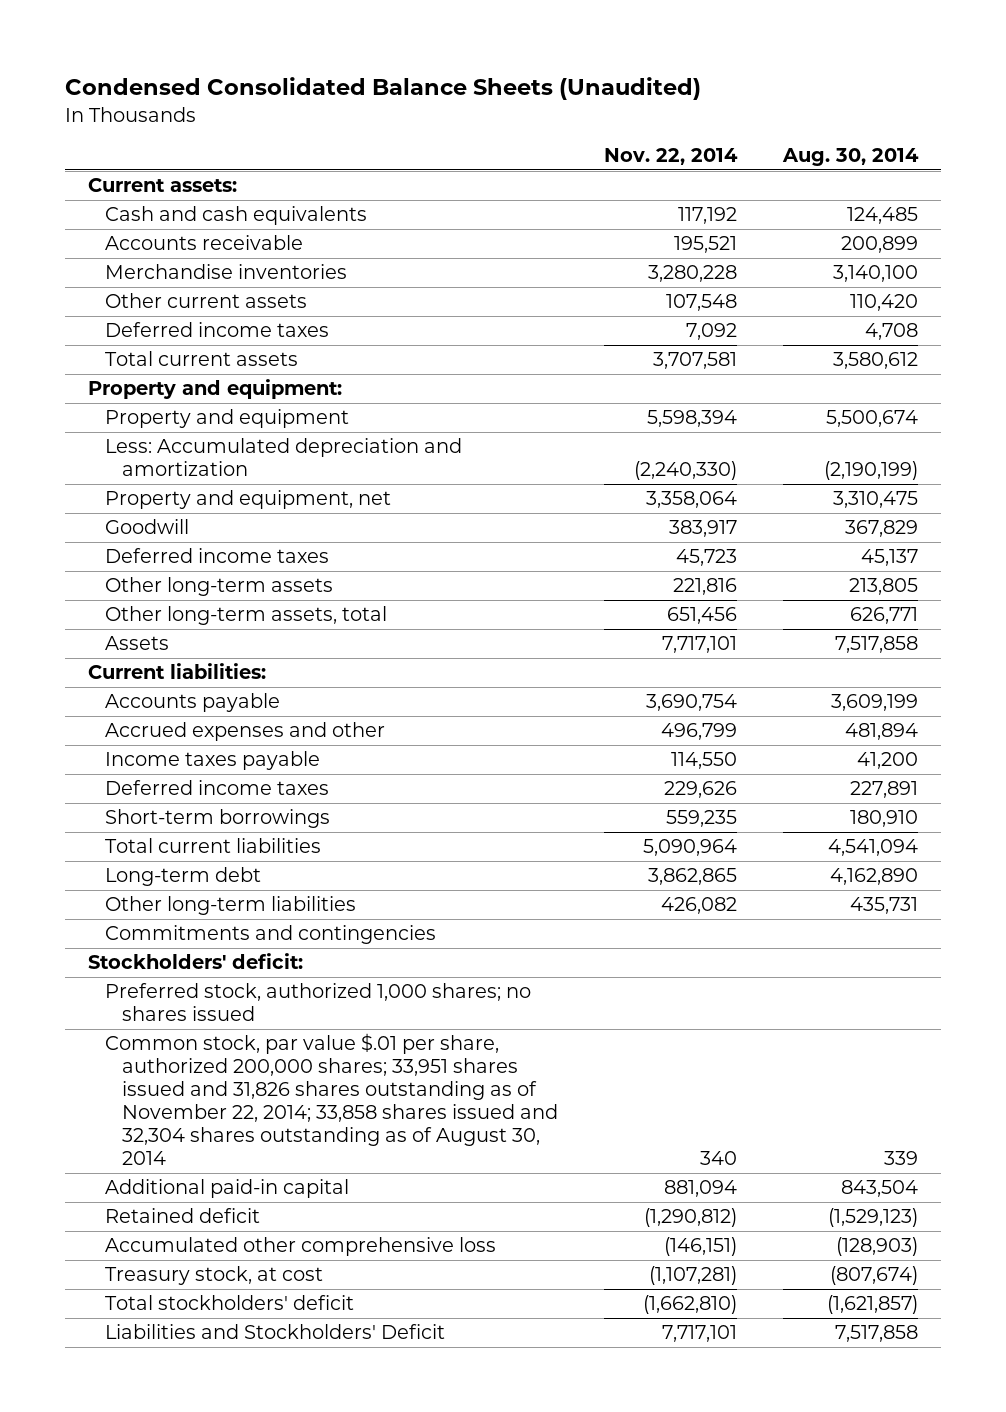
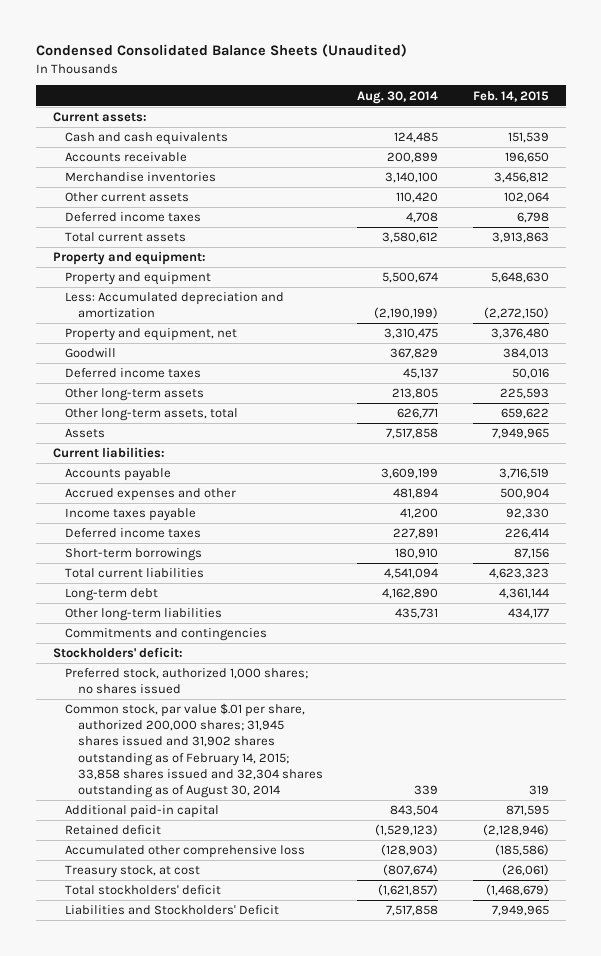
[603,148,738,166] Nov. 22, 2014 -> none
none -> [472,90,549,102] Feb. 14, 2015
[104,1033,558,1165] Common stock, par value $.01 per share, authorized 200,000 shares; 33,951 shares issued and 31,826 shares outstanding as of November 22, 2014; 33,858 shares issued and 32,304 shares outstanding as of August 30, 2014 -> [65,703,323,799] Common stock, par value $.01 per share, authorized 200,000 shares; 31,945 shares issued and 31,902 shares outstanding as of February 14, 2015; 33,858 shares issued and 32,304 shares outstanding as of August 30, 2014

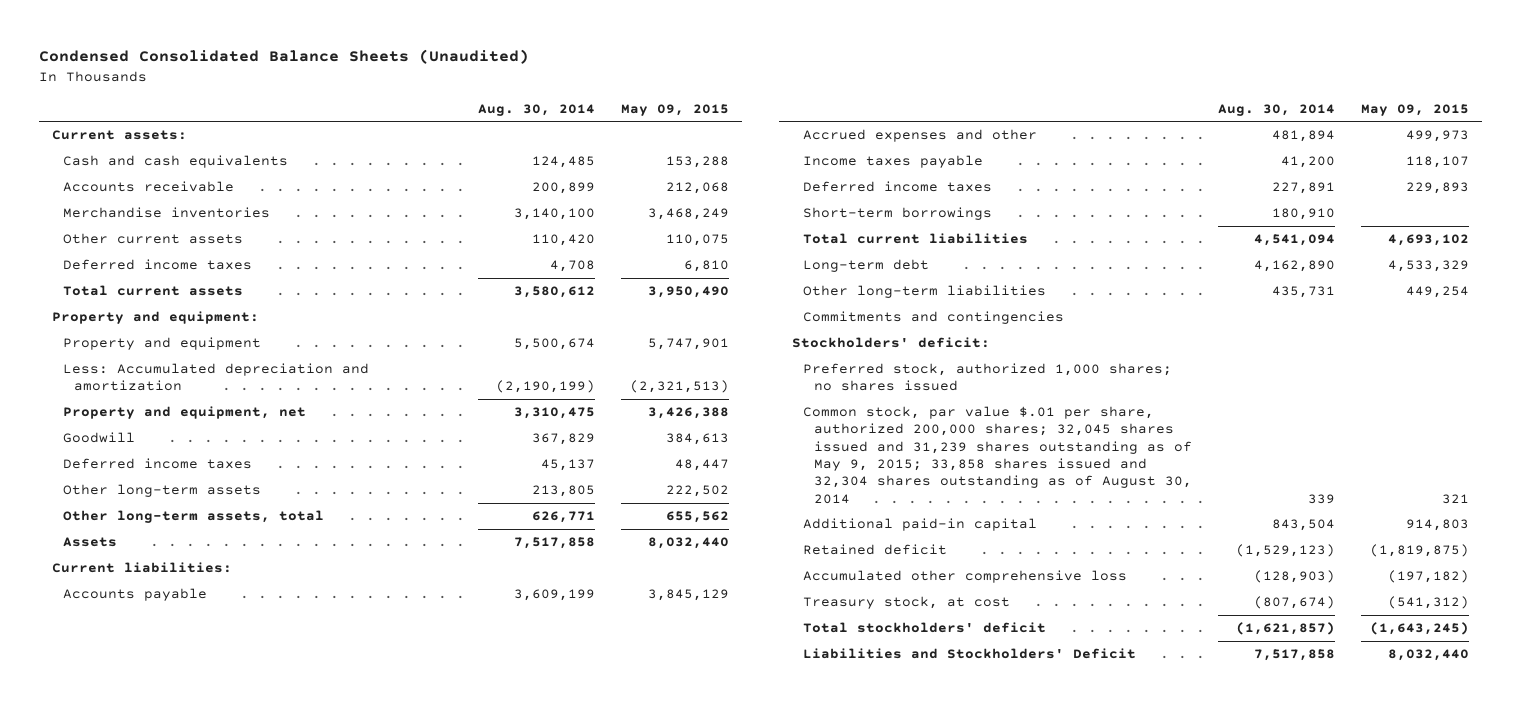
[472,90,549,102] Feb. 14, 2015 -> none
none -> [621,103,730,116] May 09, 2015
[65,703,323,799] Common stock, par value $.01 per share, authorized 200,000 shares; 31,945 shares issued and 31,902 shares outstanding as of February 14, 2015; 33,858 shares issued and 32,304 shares outstanding as of August 30, 2014 -> [802,406,1192,504] Common stock, par value $.01 per share, authorized 200,000 shares; 32,045 shares issued and 31,239 shares outstanding as of May 9, 2015; 33,858 shares issued and 32,304 shares outstanding as of August 30, 2014

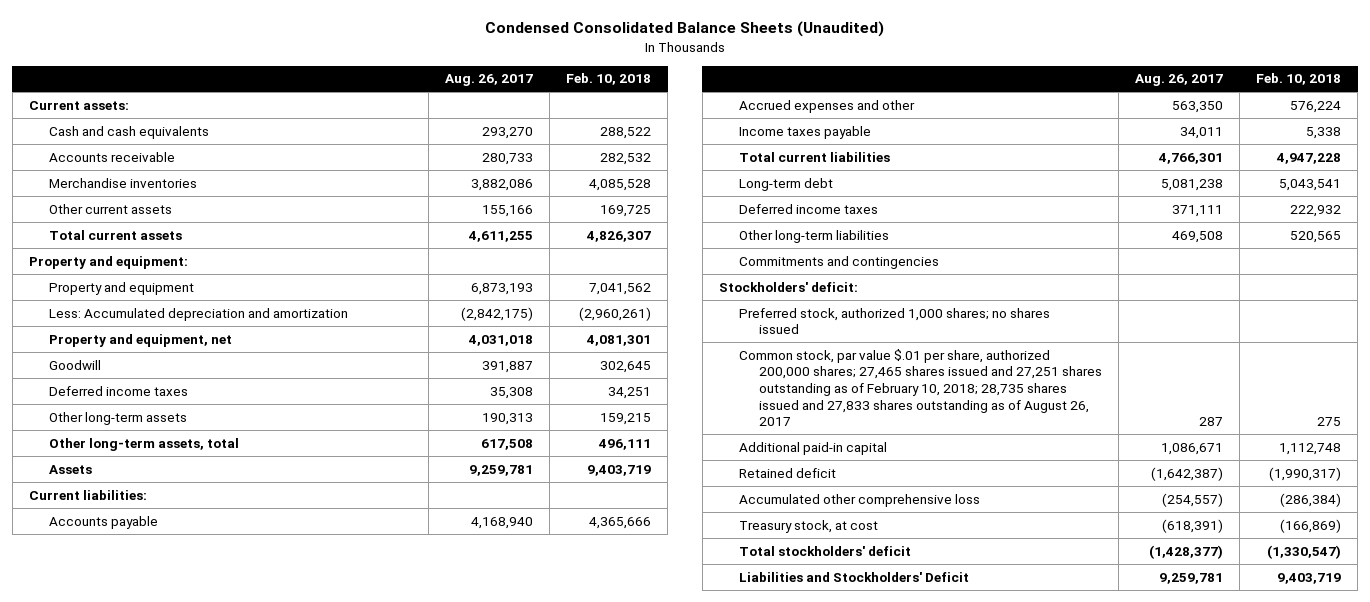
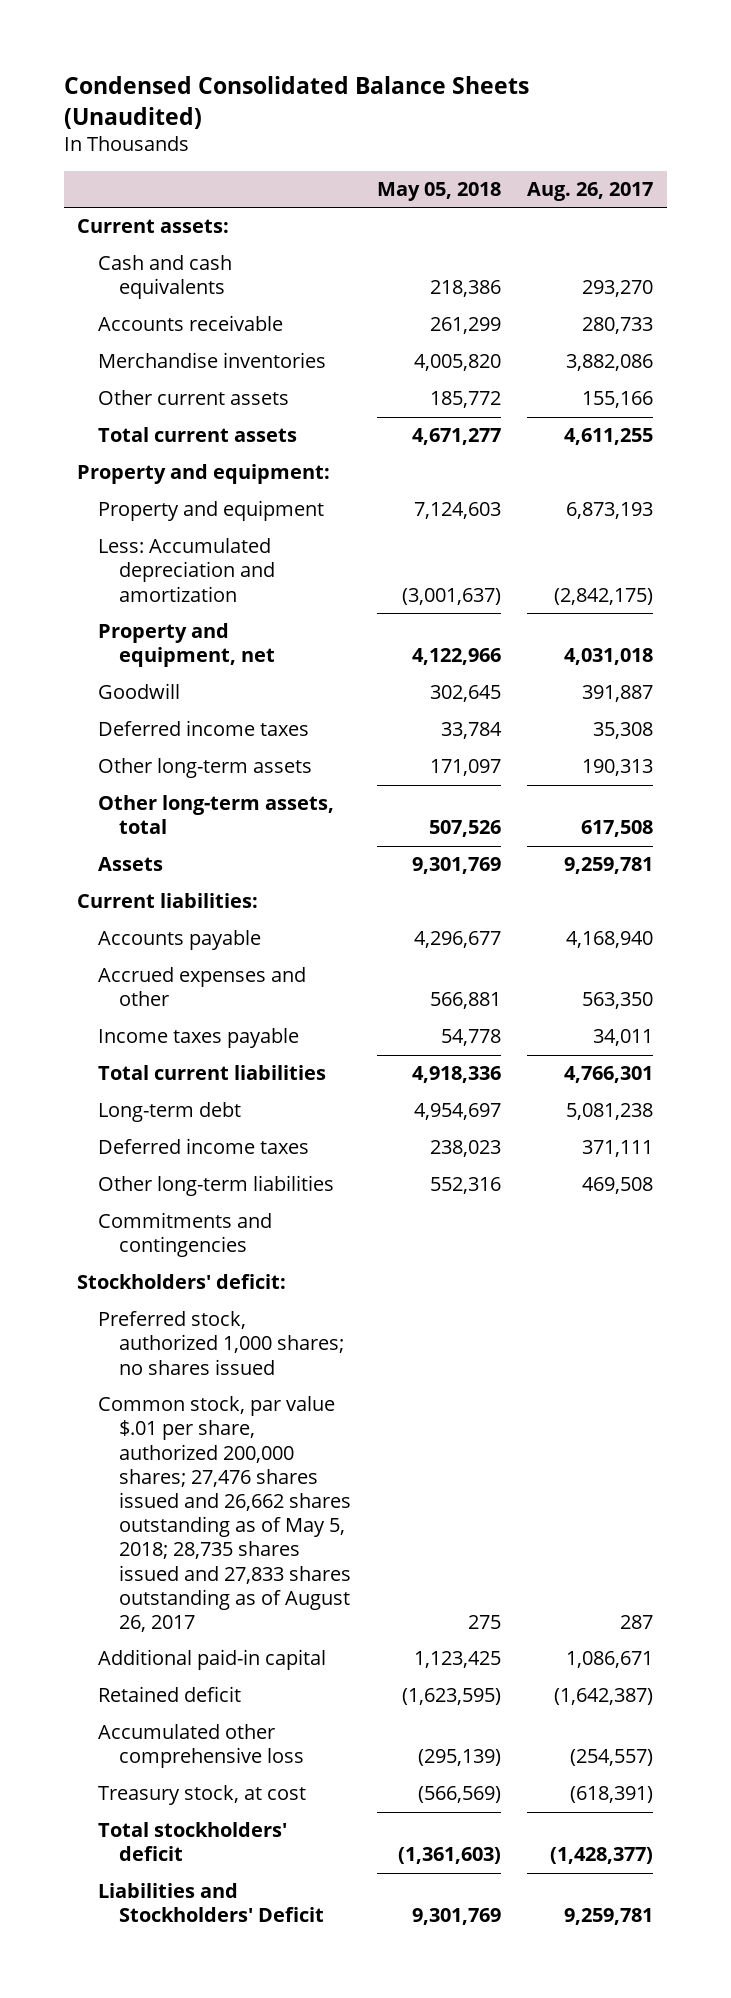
[566,73,652,86] Feb. 10, 2018 -> none
none -> [377,181,502,201] May 05, 2018
[738,348,1102,427] Common stock, par value $.01 per share, authorized 200,000 shares; 27,465 shares issued and 27,251 shares outstanding as of February 10, 2018; 28,735 shares issued and 27,833 shares outstanding as of August 26, 2017 -> [97,1396,351,1632] Common stock, par value $.01 per share, authorized 200,000 shares; 27,476 shares issued and 26,662 shares outstanding as of May 5, 2018; 28,735 shares issued and 27,833 shares outstanding as of August 26, 2017

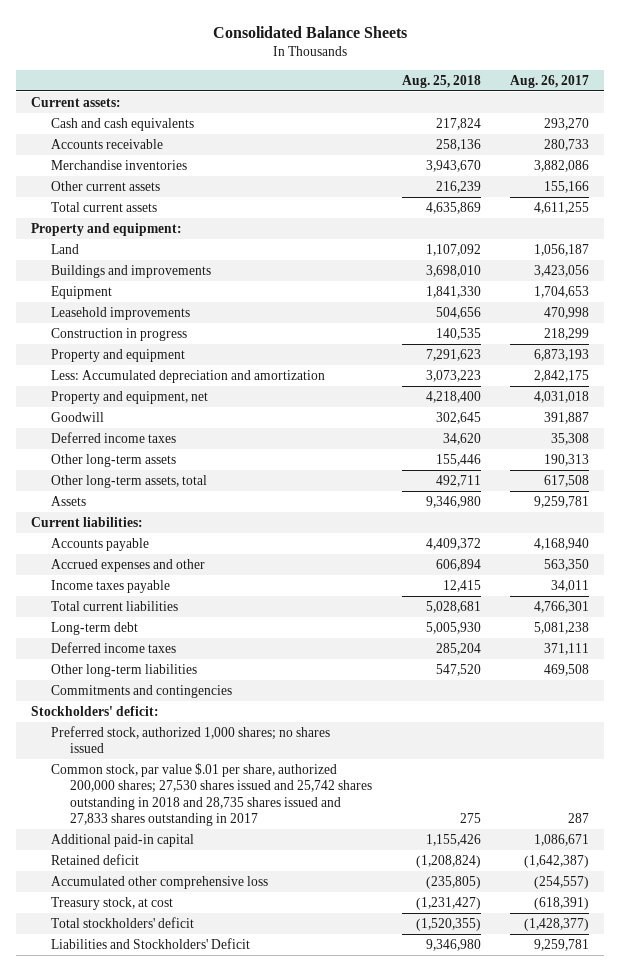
[63,76,529,129] Condensed Consolidated Balance Sheets (Unaudited) -> [213,25,408,38] Consolidated Balance Sheets
[377,181,502,201] May 05, 2018 -> none
none -> [401,74,481,88] Aug. 25, 2018
none -> [50,243,79,254] Land
none -> [50,264,211,278] Buildings and improvements
none -> [50,285,112,299] Equipment
none -> [50,306,190,320] Leasehold improvements
none -> [50,327,187,341] Construction in progress
[554,587,654,605] (2,842,175) -> [534,369,590,382] 2,842,175
[97,1396,351,1632] Common stock, par value $.01 per share, authorized 200,000 shares; 27,476 shares issued and 26,662 shares outstanding as of May 5, 2018; 28,735 shares issued and 27,833 shares outstanding as of August 26, 2017 -> [50,762,373,827] Common stock, par value $.01 per share, authorized 200,000 shares; 27,530 shares issued and 25,742 shares outstanding in 2018 and 28,735 shares issued and 27,833 shares outstanding in 2017

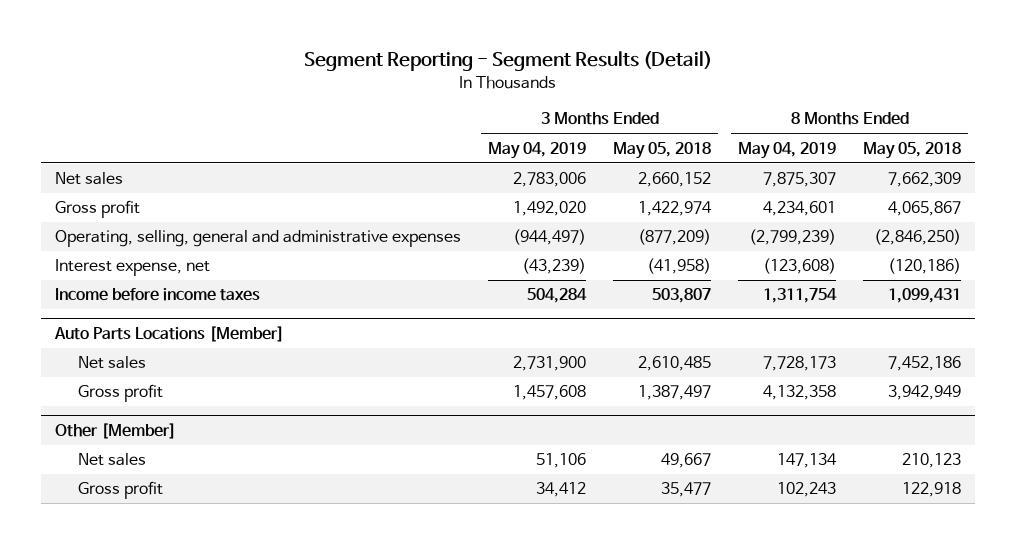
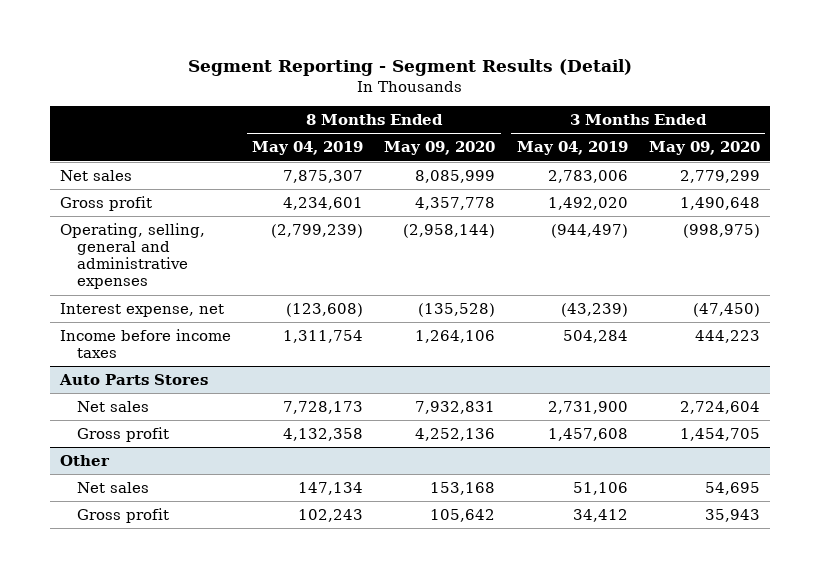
[613,141,712,159] May 05, 2018 -> none
[863,141,962,159] May 05, 2018 -> none
none -> [384,141,496,156] May 09, 2020
none -> [648,141,760,156] May 09, 2020
[53,326,284,343] Auto Parts Locations [Member] -> none
none -> [59,373,209,385] Auto Parts Stores
[54,423,176,440] Other [Member] -> [60,454,111,466] Other

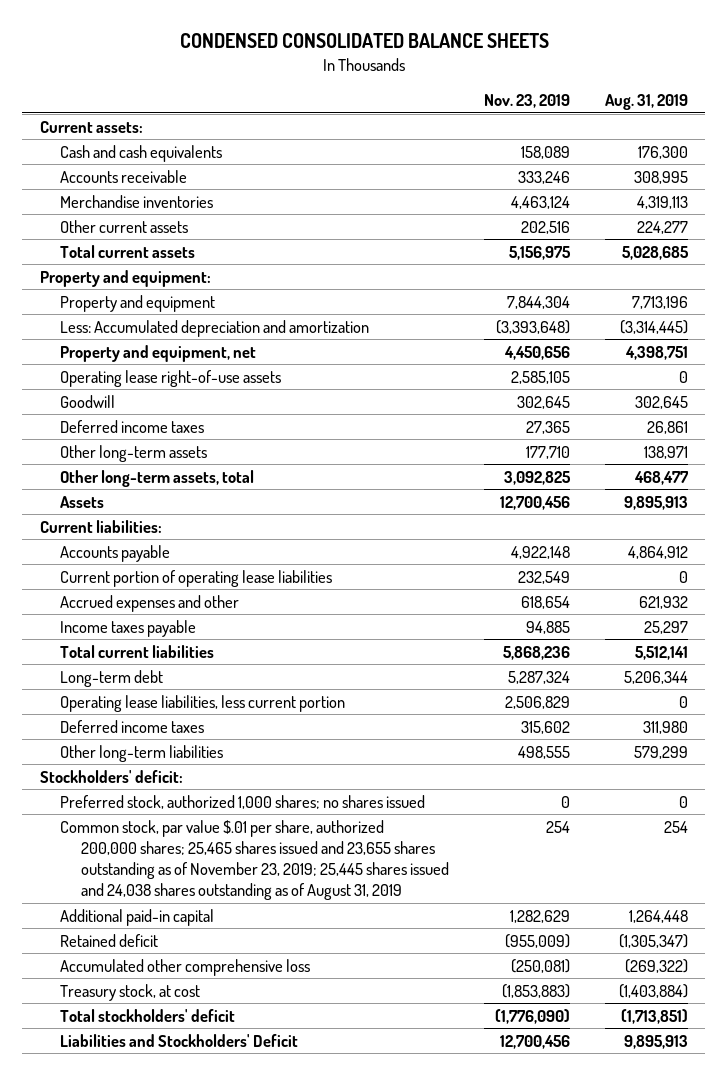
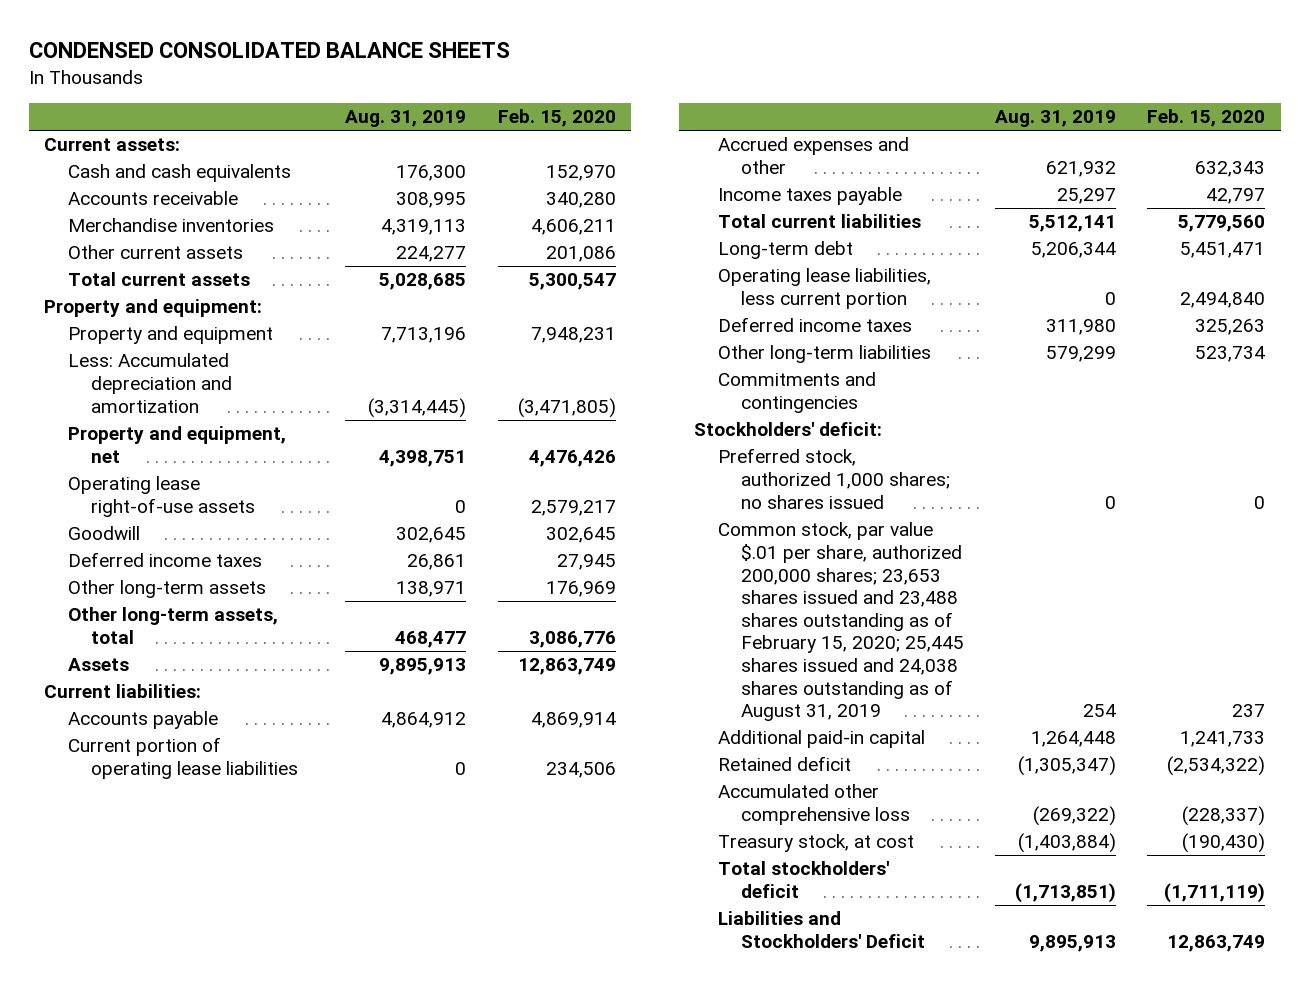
[483,94,570,109] Nov. 23, 2019 -> none
none -> [497,109,616,128] Feb. 15, 2020
none -> [717,372,876,414] Commitments and contingencies
[60,819,449,901] Common stock, par value $.01 per share, authorized 200,000 shares; 25,465 shares issued and 23,655 shares outstanding as of November 23, 2019; 25,445 shares issued and 24,038 shares outstanding as of August 31, 2019 -> [717,522,965,722] Common stock, par value $.01 per share, authorized 200,000 shares; 23,653 shares issued and 23,488 shares outstanding as of February 15, 2020; 25,445 shares issued and 24,038 shares outstanding as of August 31, 2019

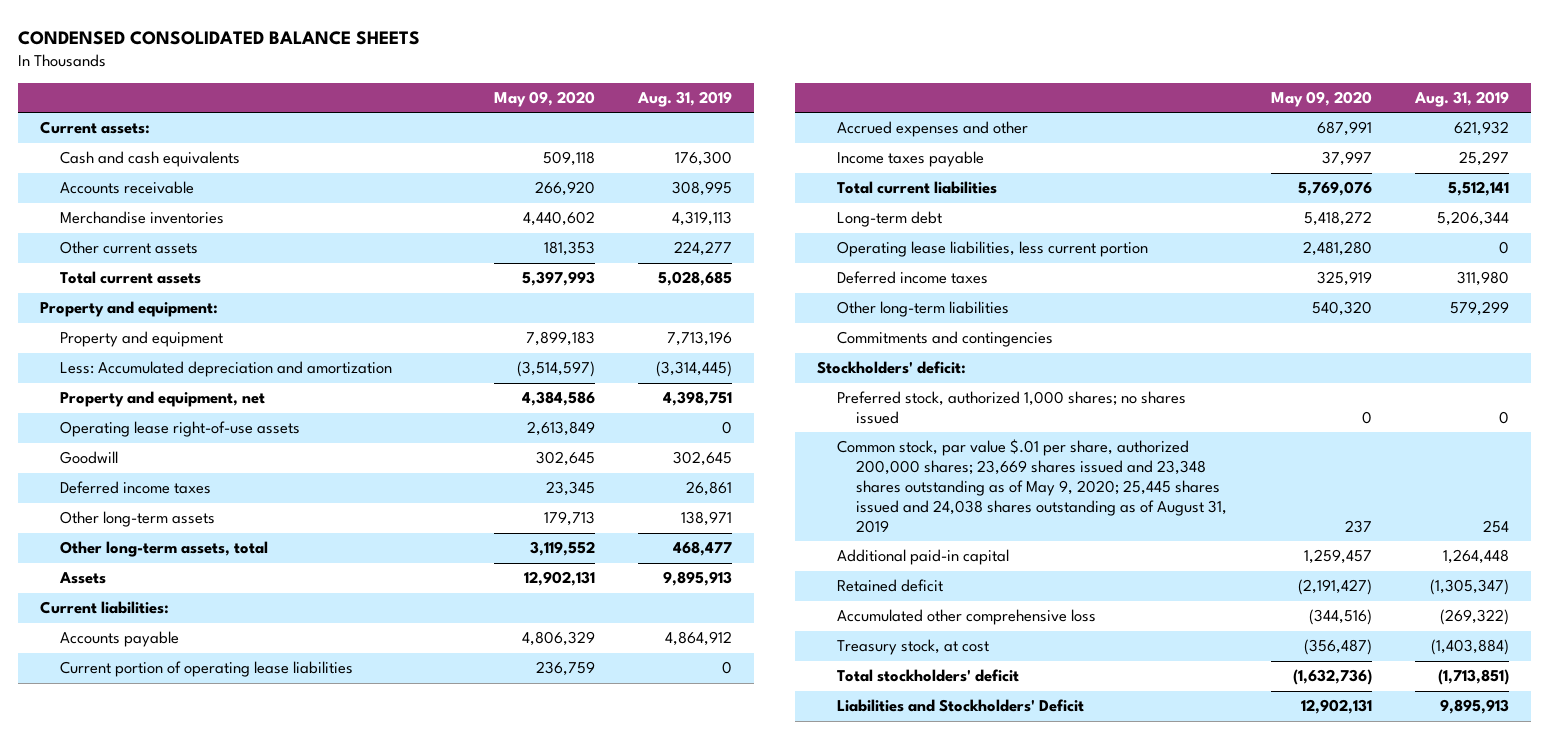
[497,109,616,128] Feb. 15, 2020 -> none
none -> [493,90,595,107] May 09, 2020
[717,522,965,722] Common stock, par value $.01 per share, authorized 200,000 shares; 23,653 shares issued and 23,488 shares outstanding as of February 15, 2020; 25,445 shares issued and 24,038 shares outstanding as of August 31, 2019 -> [836,439,1228,533] Common stock, par value $.01 per share, authorized 200,000 shares; 23,669 shares issued and 23,348 shares outstanding as of May 9, 2020; 25,445 shares issued and 24,038 shares outstanding as of August 31, 2019

